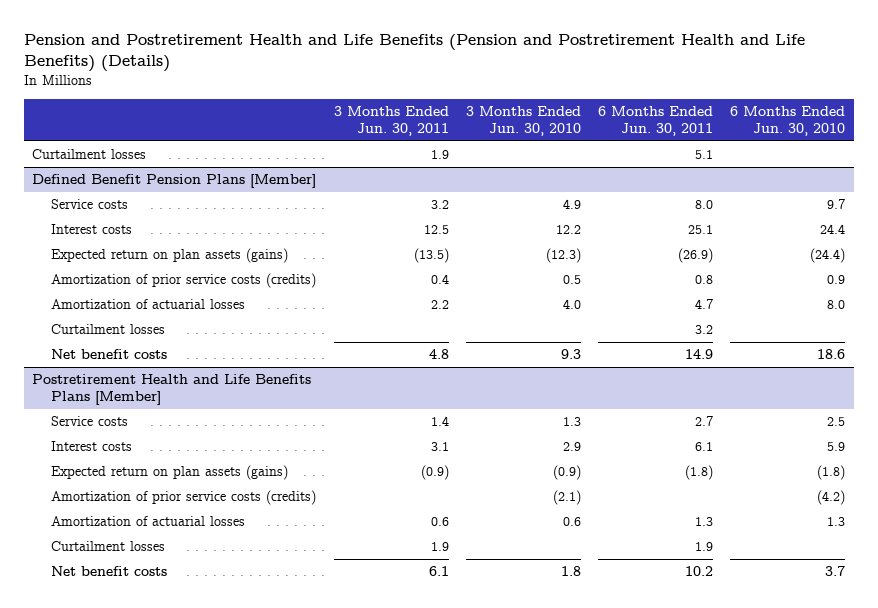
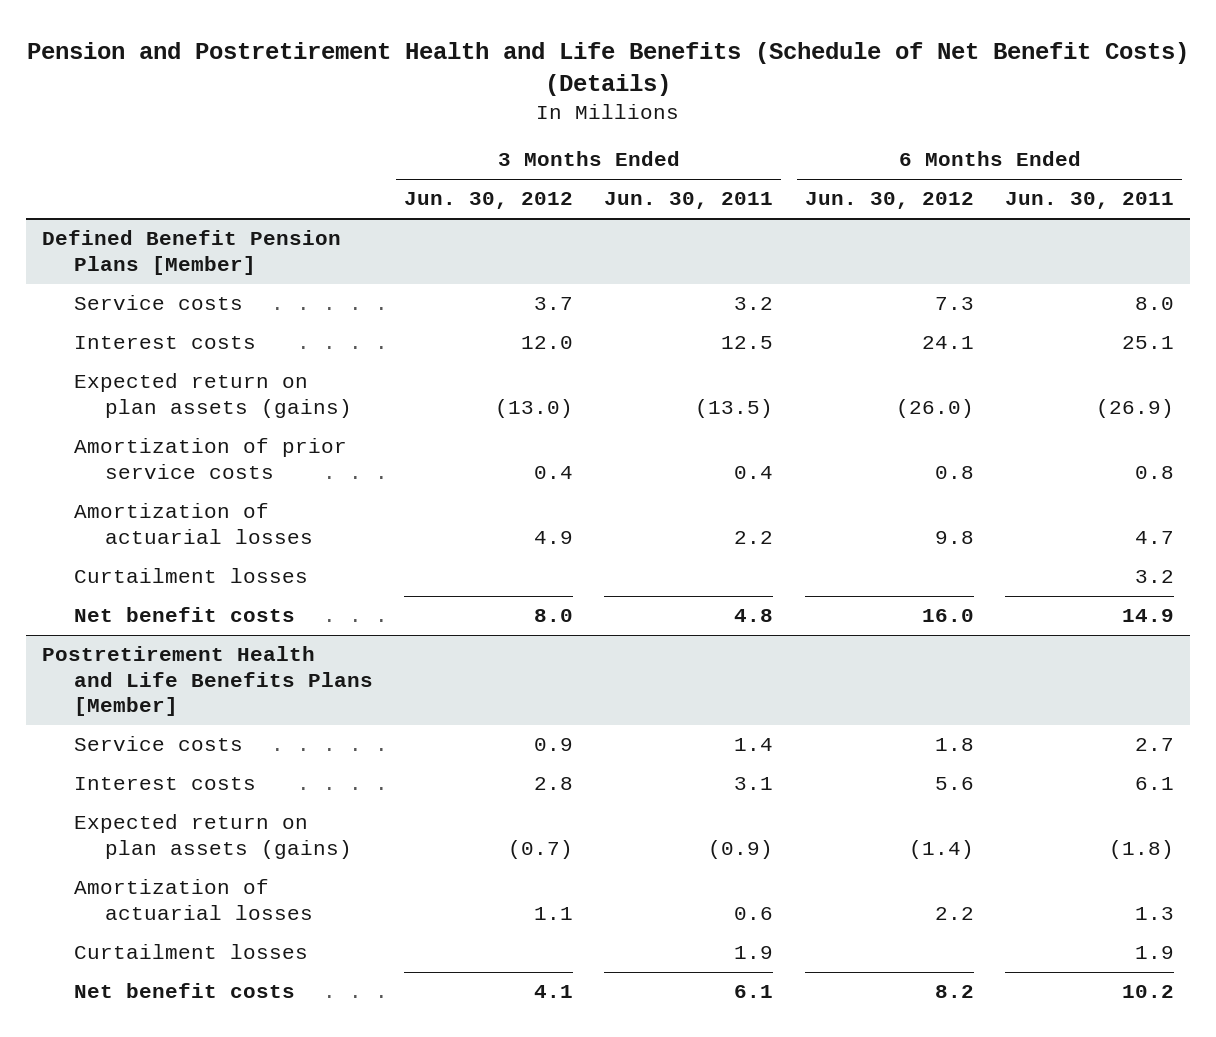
[23,34,805,73] Pension and Postretirement Health and Life Benefits (Pension and Postretirement Health and Life Benefits) (Details) -> [27,41,1190,97] Pension and Postretirement Health and Life Benefits (Schedule of Net Benefit Costs) (Details)
[465,106,581,137] 3 Months Ended Jun. 30, 2010 -> none
[730,106,846,137] 6 Months Ended Jun. 30, 2010 -> none
none -> [403,192,573,210] Jun. 30, 2012
none -> [804,192,974,210] Jun. 30, 2012
[32,149,147,160] Curtailment losses -> none
[50,273,316,289] Amortization of prior service costs (credits) -> [73,438,347,479] Amortization of prior service costs
[50,490,316,506] Amortization of prior service costs (credits) -> none

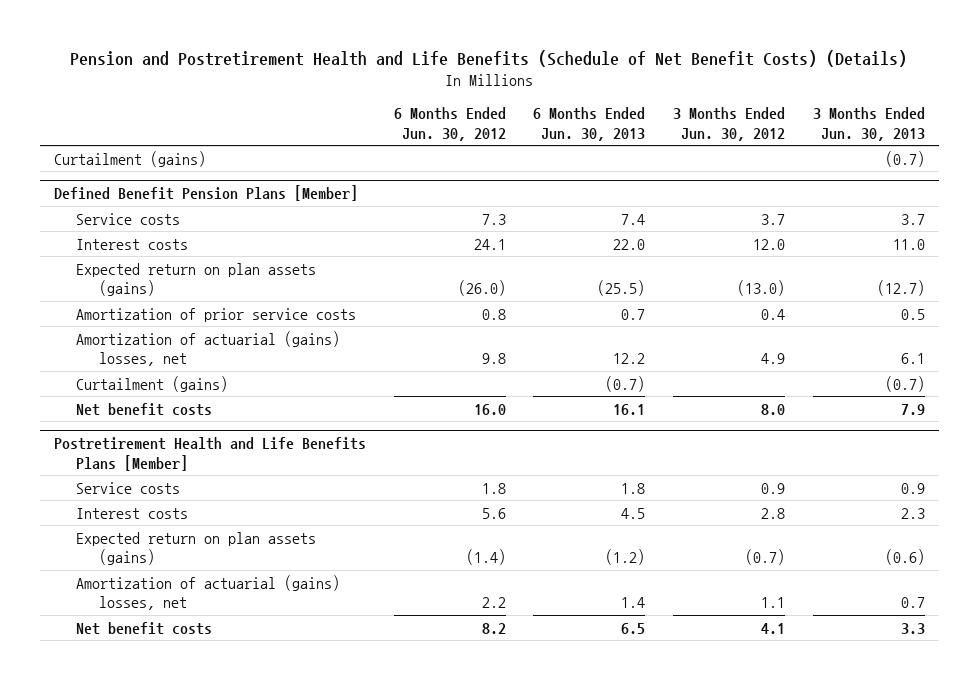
[604,192,774,210] Jun. 30, 2011 -> none
[1005,192,1175,210] Jun. 30, 2011 -> none
none -> [533,107,646,141] 6 Months Ended Jun. 30, 2013
none -> [812,107,925,141] 3 Months Ended Jun. 30, 2013
none -> [53,150,206,167] Curtailment (gains)
[73,568,308,584] Curtailment losses -> none
[73,503,314,544] Amortization of actuarial losses -> [76,330,341,366] Amortization of actuarial (gains) losses, net
none -> [76,375,229,392] Curtailment (gains)
[73,944,308,960] Curtailment losses -> none
[73,879,314,920] Amortization of actuarial losses -> [76,574,341,610] Amortization of actuarial (gains) losses, net

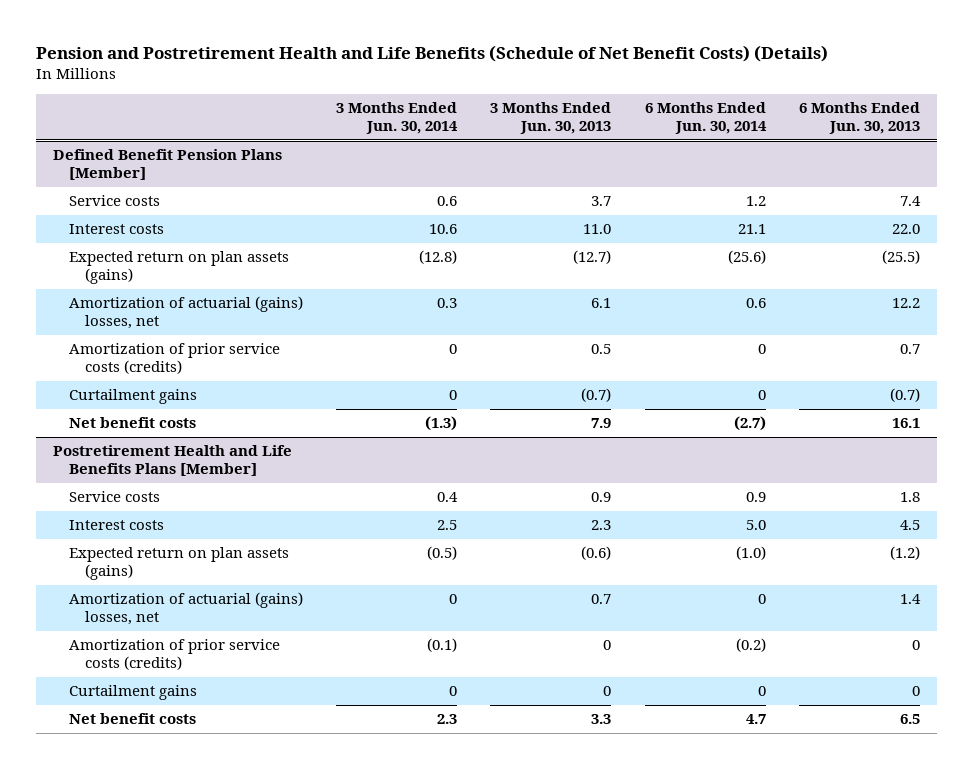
[393,107,506,141] 6 Months Ended Jun. 30, 2012 -> none
[672,107,785,141] 3 Months Ended Jun. 30, 2012 -> none
none -> [336,102,459,135] 3 Months Ended Jun. 30, 2014
none -> [644,102,767,135] 6 Months Ended Jun. 30, 2014
[53,150,206,167] Curtailment (gains) -> none
[76,307,357,322] Amortization of prior service costs -> none
none -> [68,343,280,375] Amortization of prior service costs (credits)
[76,375,229,392] Curtailment (gains) -> [68,389,197,405] Curtailment gains
none -> [68,639,280,671] Amortization of prior service costs (credits)
none -> [68,685,197,701] Curtailment gains

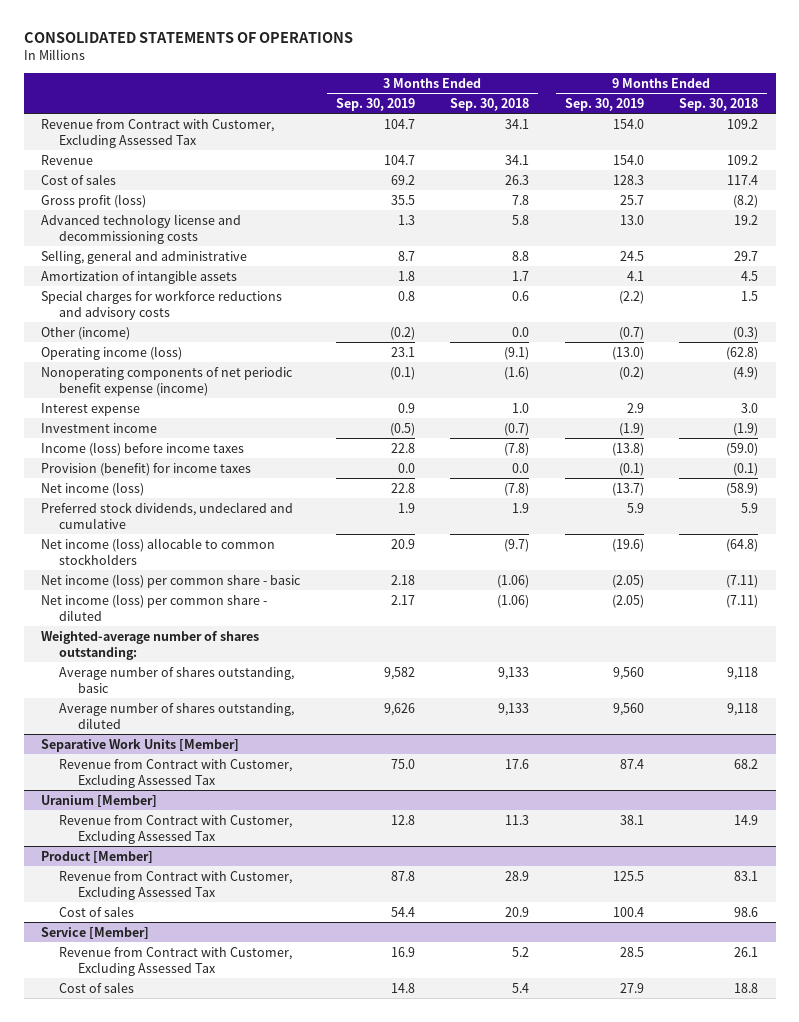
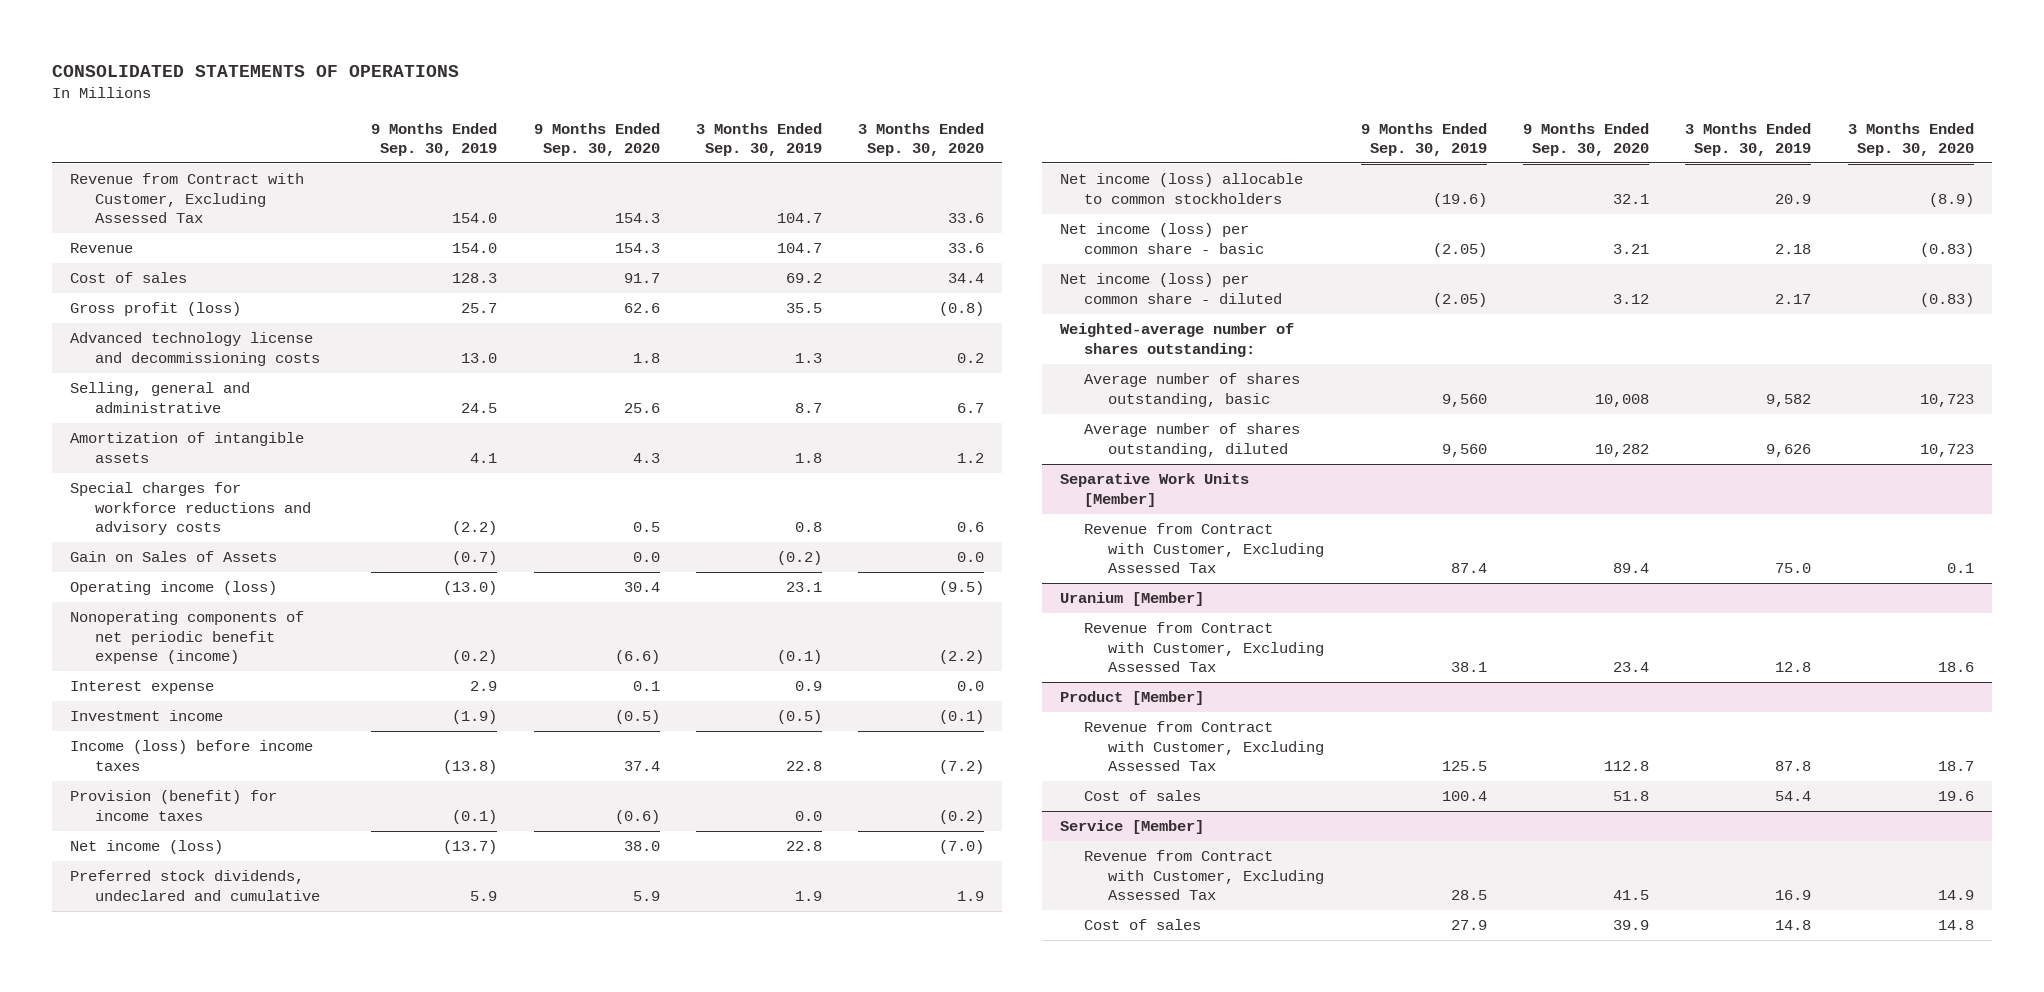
[450,97,530,111] Sep. 30, 2018 -> none
[679,97,759,111] Sep. 30, 2018 -> none
none -> [533,122,660,157] 9 Months Ended Sep. 30, 2020
none -> [858,122,985,157] 3 Months Ended Sep. 30, 2020
[41,326,131,340] Other (income) -> none
none -> [70,551,278,563] Gain on Sales of Assets

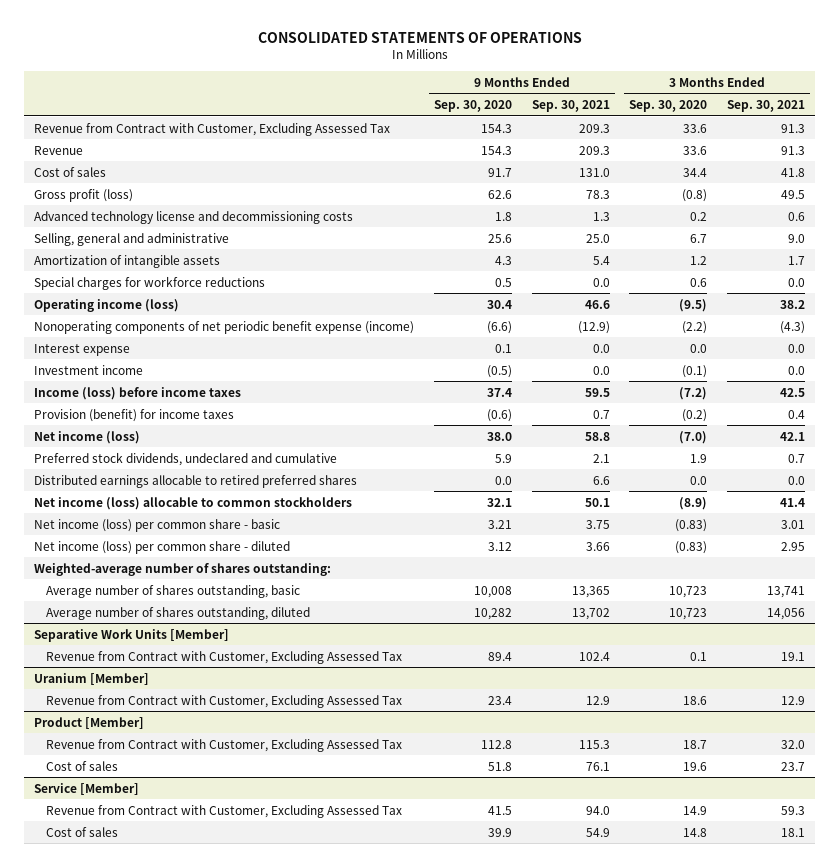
[371,122,498,157] 9 Months Ended Sep. 30, 2019 -> none
[695,122,822,157] 3 Months Ended Sep. 30, 2019 -> none
none -> [531,99,610,112] Sep. 30, 2021
none -> [727,99,806,112] Sep. 30, 2021
[70,551,278,563] Gain on Sales of Assets -> none
[70,482,311,536] Special charges for workforce reductions and advisory costs -> [34,275,266,290] Special charges for workforce reductions
none -> [34,474,358,488] Distributed earnings allocable to retired preferred shares

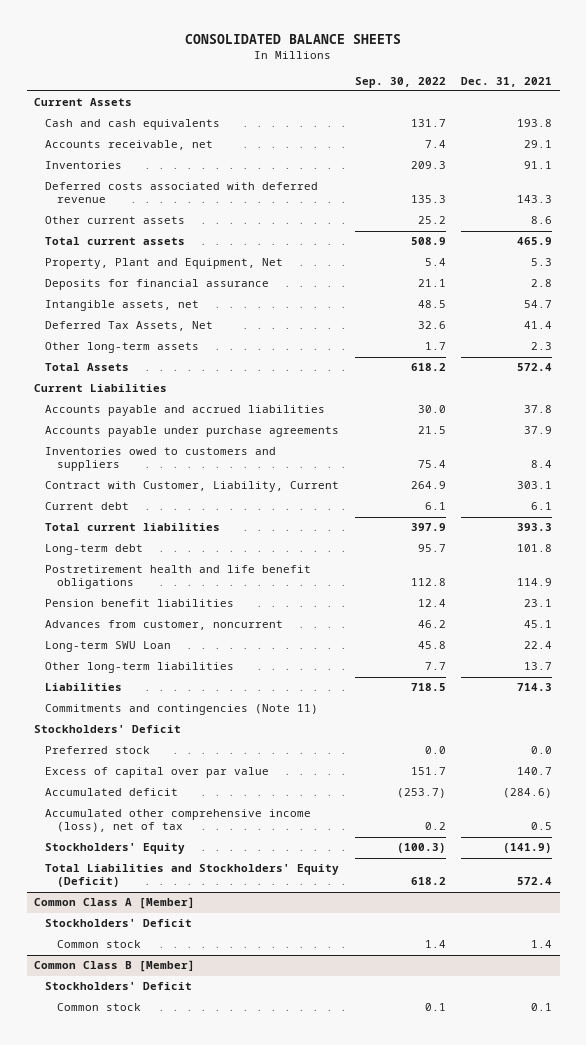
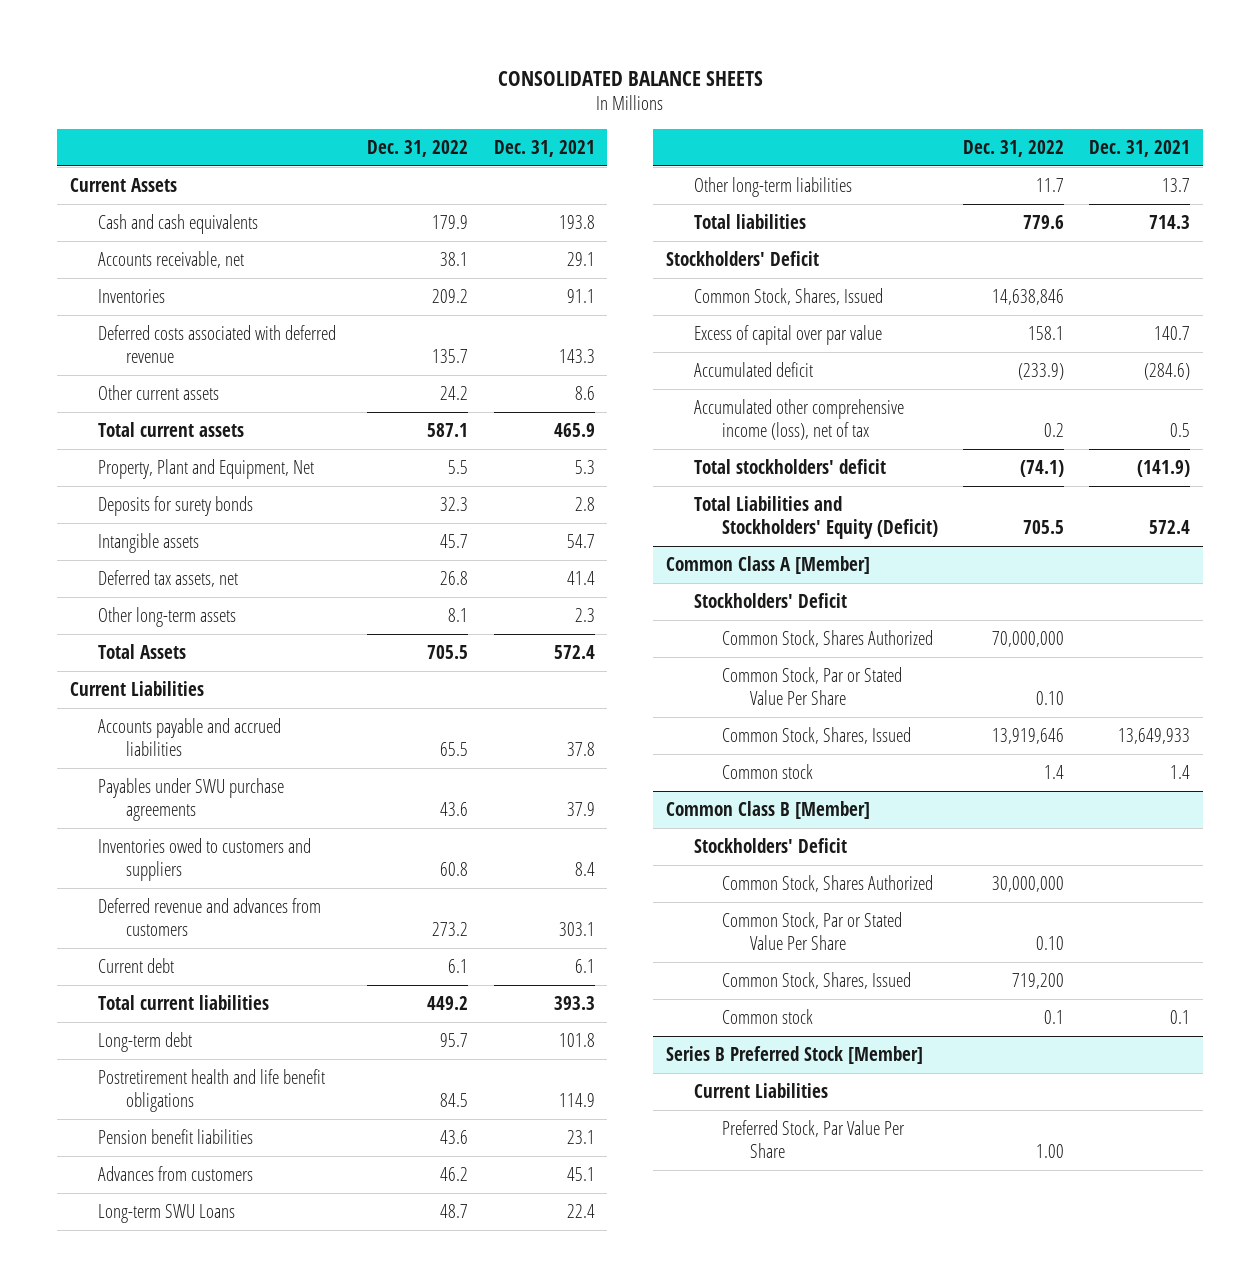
[354,76,446,88] Sep. 30, 2022 -> none
none -> [367,139,469,157] Dec. 31, 2022
[45,279,270,291] Deposits for financial assurance -> [97,496,253,517] Deposits for surety bonds
[45,300,200,312] Intangible assets, net -> [97,533,199,554] Intangible assets
[45,321,214,332] Deferred Tax Assets, Net -> [97,570,238,588] Deferred tax assets, net
[45,426,340,438] Accounts payable under purchase agreements -> [97,778,284,821] Payables under SWU purchase agreements
[45,481,340,493] Contract with Customer, Liability, Current -> [97,898,321,936] Deferred revenue and advances from customers
[45,620,284,631] Advances from customer, noncurrent -> [97,1166,253,1182] Advances from customers
[45,641,172,653] Long-term SWU Loan -> [97,1204,235,1224] Long-term SWU Loans
[45,704,319,716] Commitments and contingencies (Note 11) -> none
[45,683,123,692] Liabilities -> [693,214,806,230] Total liabilities
[45,746,151,755] Preferred stock -> none
none -> [693,288,883,306] Common Stock, Shares, Issued
[45,843,186,855] Stockholders' Equity -> [693,459,886,475] Total stockholders' deficit
none -> [721,630,933,648] Common Stock, Shares Authorized
none -> [721,667,902,705] Common Stock, Par or Stated Value Per Share
none -> [721,727,911,745] Common Stock, Shares, Issued
none -> [721,875,933,893] Common Stock, Shares Authorized
none -> [721,912,902,950] Common Stock, Par or Stated Value Per Share
none -> [721,972,911,990] Common Stock, Shares, Issued
none -> [665,1046,923,1065] Series B Preferred Stock [Member]
none -> [693,1083,828,1099] Current Liabilities
none -> [721,1120,905,1158] Preferred Stock, Par Value Per Share

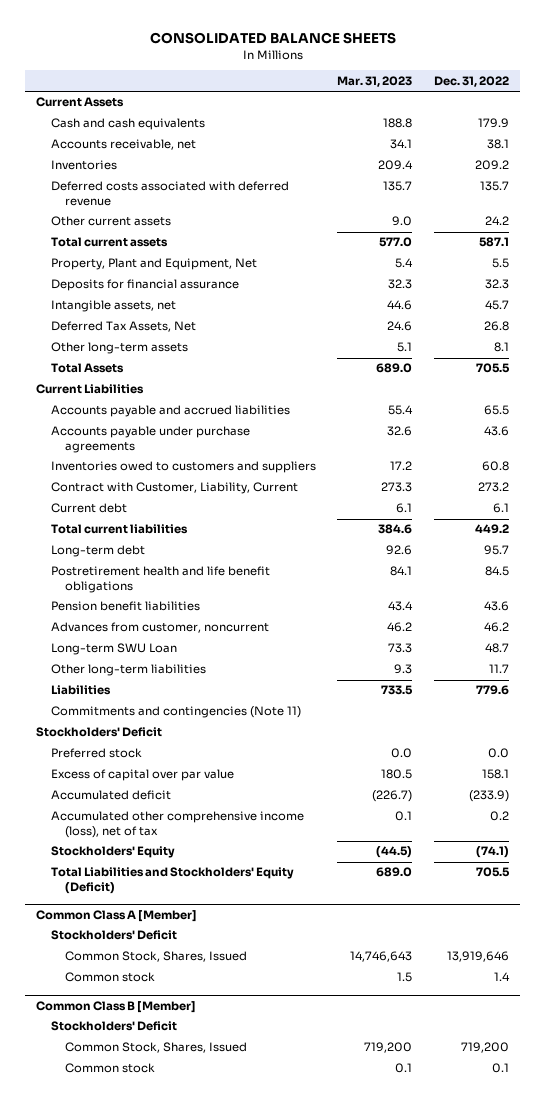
[493,139,595,157] Dec. 31, 2021 -> none
none -> [337,75,413,87] Mar. 31, 2023
[97,496,253,517] Deposits for surety bonds -> [50,279,239,292] Deposits for financial assurance
[97,533,199,554] Intangible assets -> [50,300,176,313] Intangible assets, net
[97,570,238,588] Deferred tax assets, net -> [50,321,196,333] Deferred Tax Assets, Net
[97,778,284,821] Payables under SWU purchase agreements -> [50,426,250,454] Accounts payable under purchase agreements
[97,898,321,936] Deferred revenue and advances from customers -> [50,482,298,495] Contract with Customer, Liability, Current
[97,1166,253,1182] Advances from customers -> [50,622,269,634] Advances from customer, noncurrent
[97,1204,235,1224] Long-term SWU Loans -> [50,643,177,656] Long-term SWU Loan
[693,214,806,230] Total liabilities -> [50,685,111,696] Liabilities
none -> [50,706,301,719] Commitments and contingencies (Note 11)
[693,288,883,306] Common Stock, Shares, Issued -> none
none -> [50,748,142,759] Preferred stock
[693,459,886,475] Total stockholders' deficit -> [50,846,175,859] Stockholders' Equity
[721,630,933,648] Common Stock, Shares Authorized -> none
[721,667,902,705] Common Stock, Par or Stated Value Per Share -> none
[721,875,933,893] Common Stock, Shares Authorized -> none
[721,912,902,950] Common Stock, Par or Stated Value Per Share -> none
[665,1046,923,1065] Series B Preferred Stock [Member] -> none
[693,1083,828,1099] Current Liabilities -> none
[721,1120,905,1158] Preferred Stock, Par Value Per Share -> none

